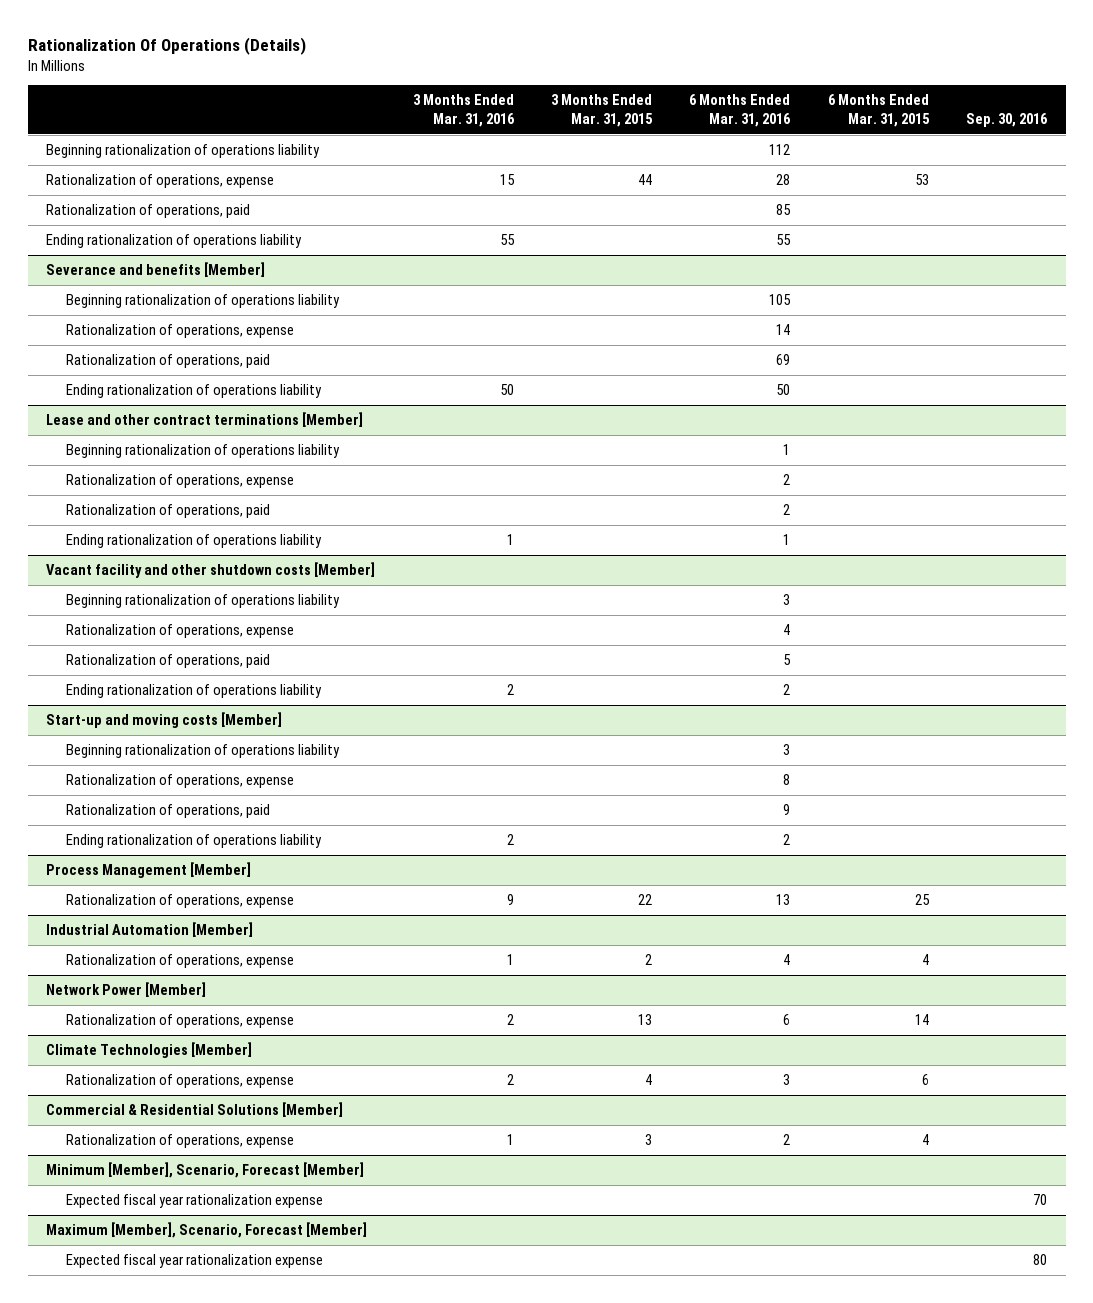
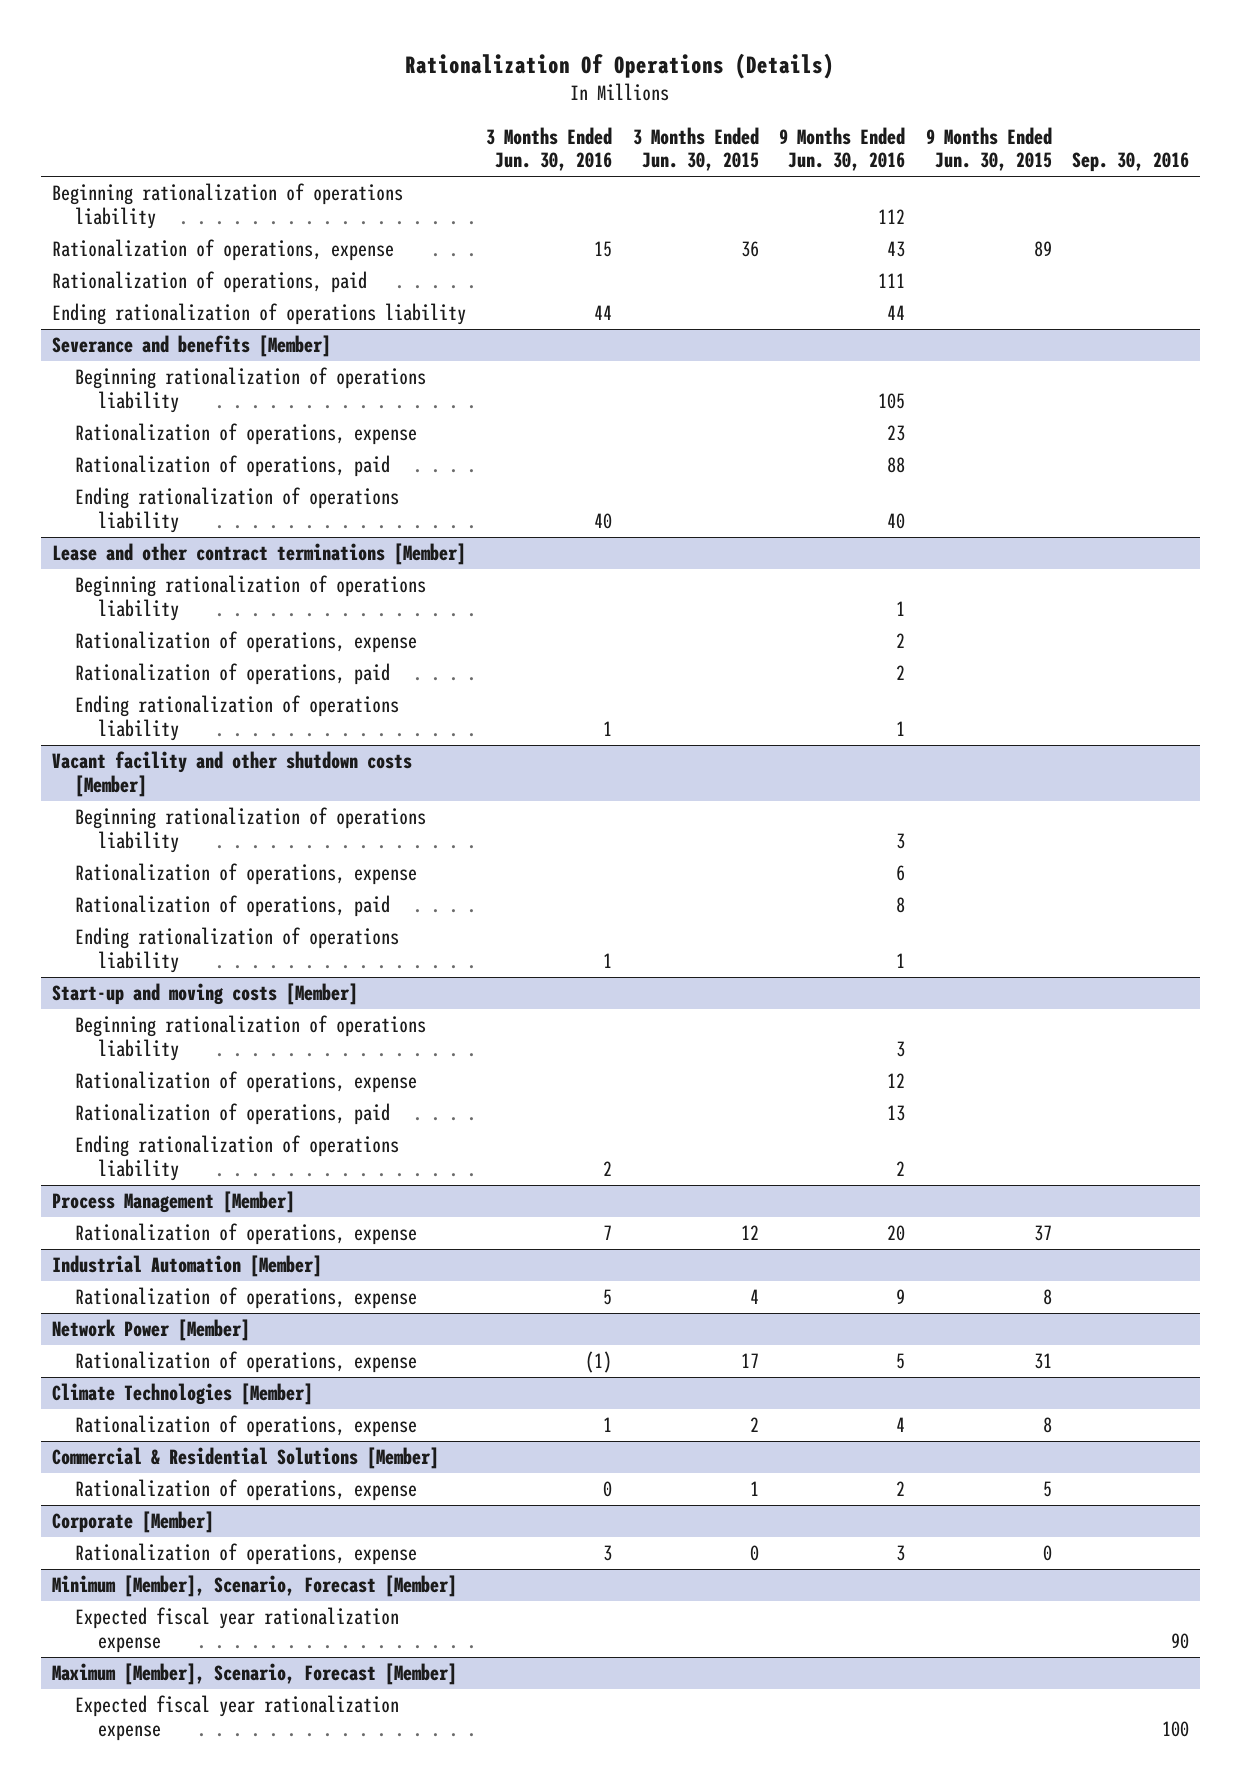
[412,94,515,128] 3 Months Ended Mar. 31, 2016 -> none
[551,94,654,128] 3 Months Ended Mar. 31, 2015 -> none
[689,94,792,128] 6 Months Ended Mar. 31, 2016 -> none
[827,94,930,128] 6 Months Ended Mar. 31, 2015 -> none
none -> [486,126,613,172] 3 Months Ended Jun. 30, 2016
none -> [632,126,759,172] 3 Months Ended Jun. 30, 2015
none -> [779,126,906,172] 9 Months Ended Jun. 30, 2016
none -> [925,126,1052,172] 9 Months Ended Jun. 30, 2015
none -> [51,1511,214,1534] Corporate [Member]
none -> [74,1543,417,1566] Rationalization of operations, expense
[1032,1194,1047,1206] 70 -> [1171,1632,1190,1649] 90
[1032,1254,1047,1266] 80 -> [1162,1720,1190,1737] 100

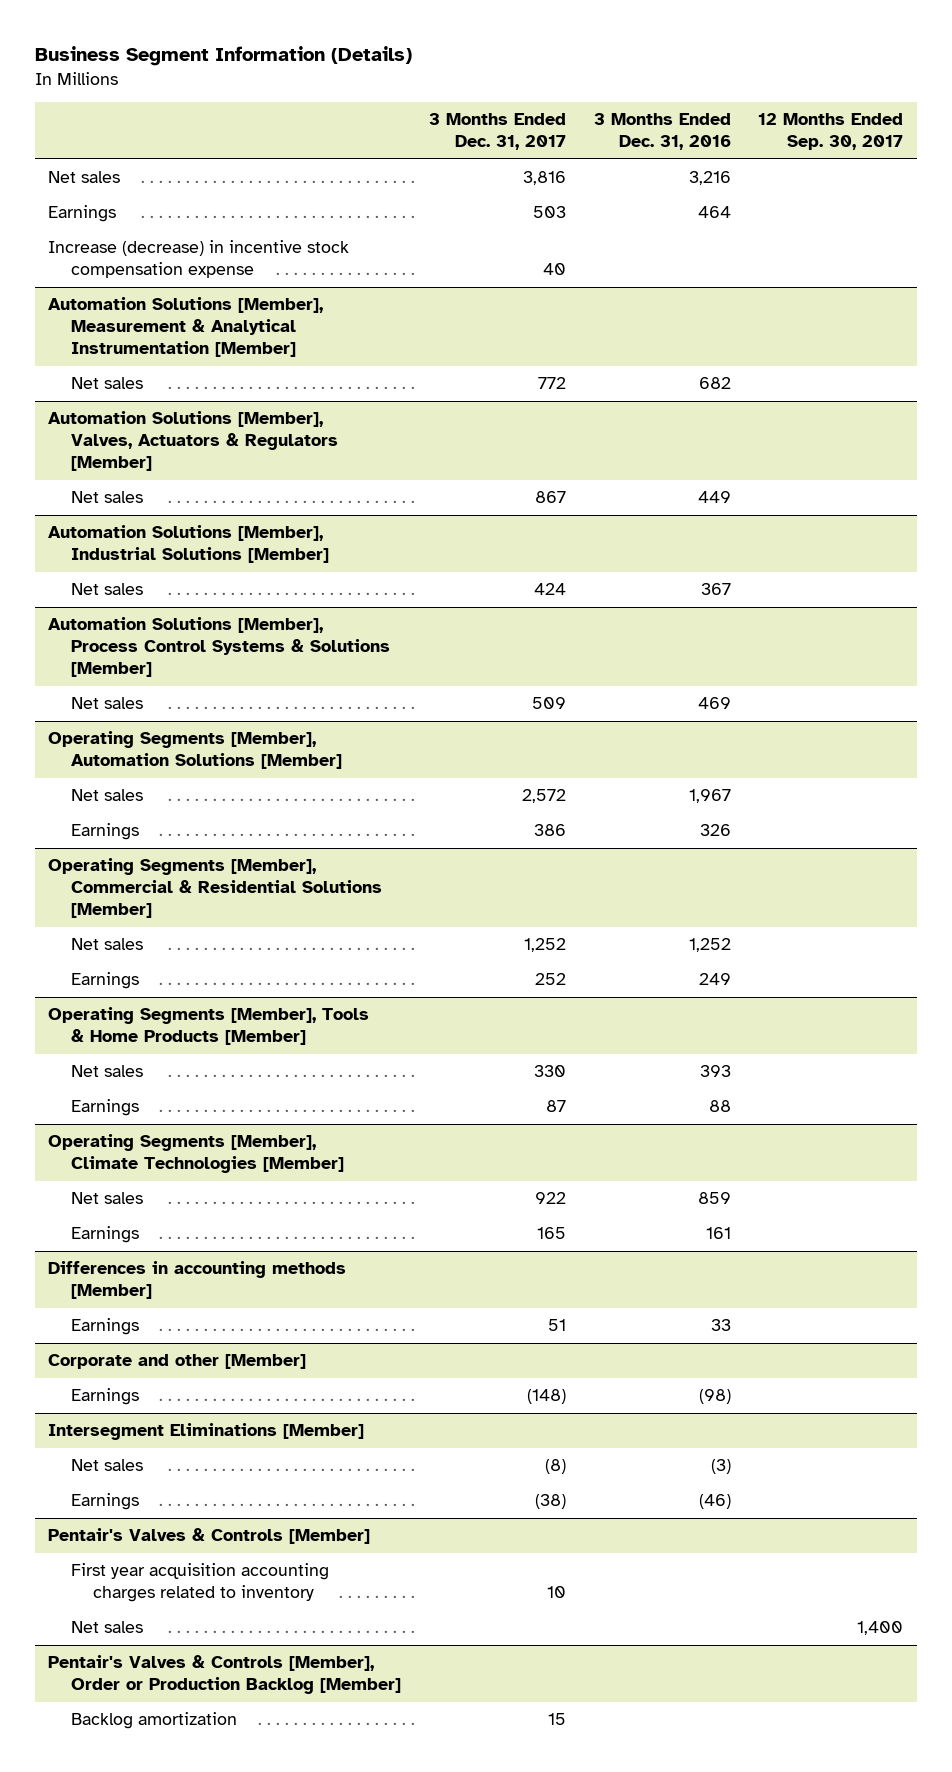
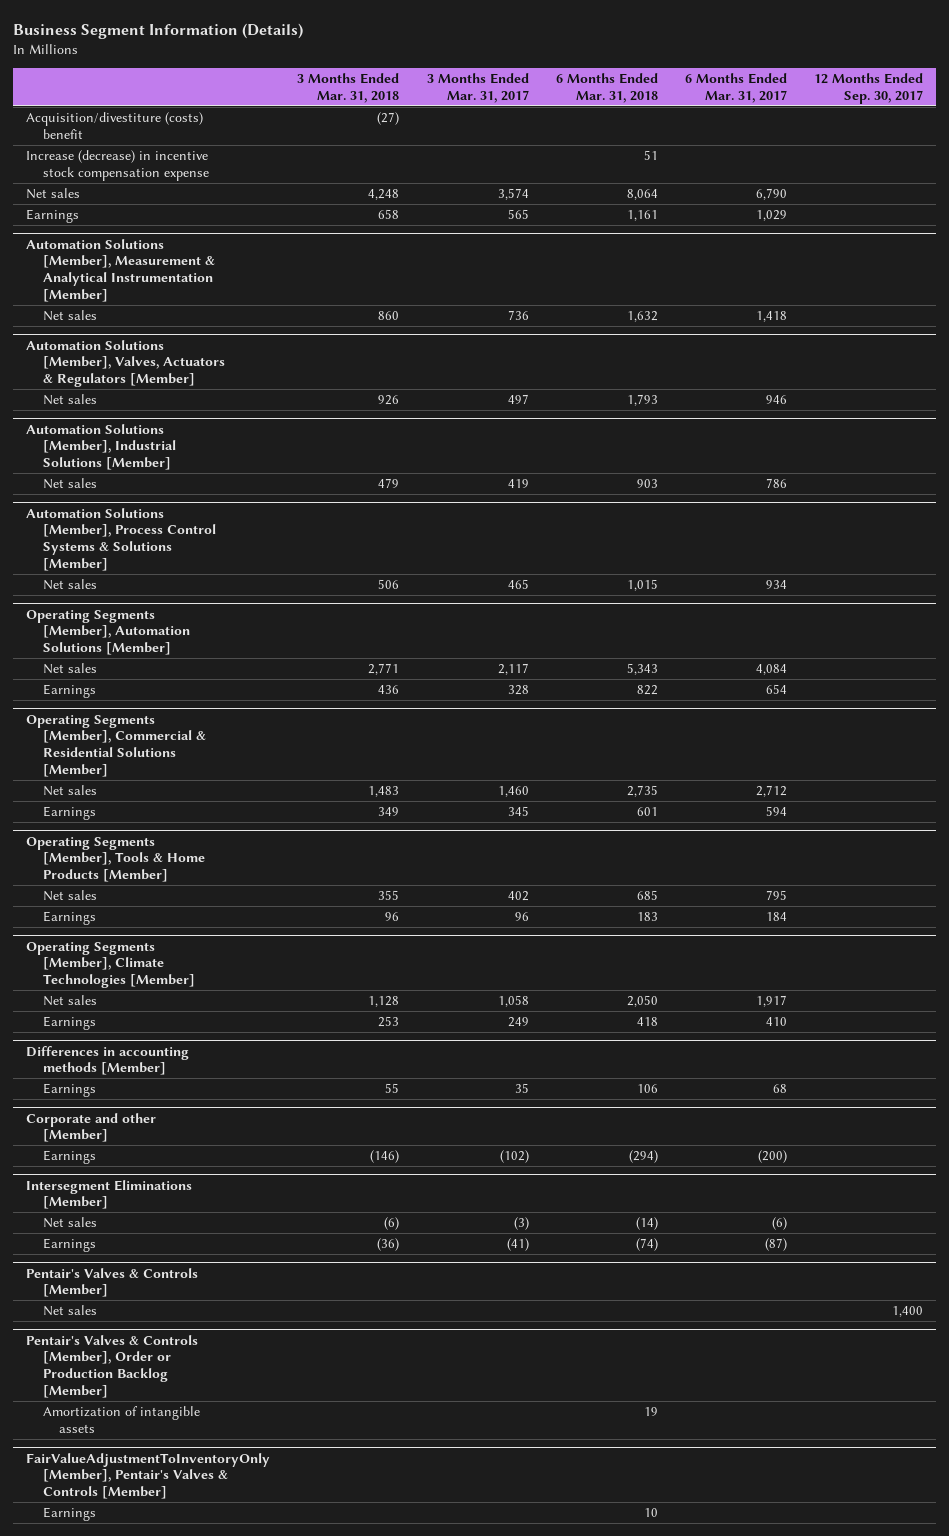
[428,113,566,151] 3 Months Ended Dec. 31, 2017 -> none
[593,113,731,151] 3 Months Ended Dec. 31, 2016 -> none
none -> [297,72,400,103] 3 Months Ended Mar. 31, 2018
none -> [426,72,529,103] 3 Months Ended Mar. 31, 2017
none -> [555,72,658,103] 6 Months Ended Mar. 31, 2018
none -> [684,72,787,103] 6 Months Ended Mar. 31, 2017
none -> [26,112,204,139] Acquisition/divestiture (costs) benefit
[48,240,350,279] Increase (decrease) in incentive stock compensation expense -> [26,150,209,181] Increase (decrease) in incentive stock compensation expense
[70,1563,329,1603] First year acquisition accounting charges related to inventory -> none
[70,1712,237,1730] Backlog amortization -> [42,1406,200,1433] Amortization of intangible assets
none -> [26,1452,271,1500] FairValueAdjustmentToInventoryOnly [Member], Pentair's Valves & Controls [Member]
none -> [42,1507,96,1522] Earnings

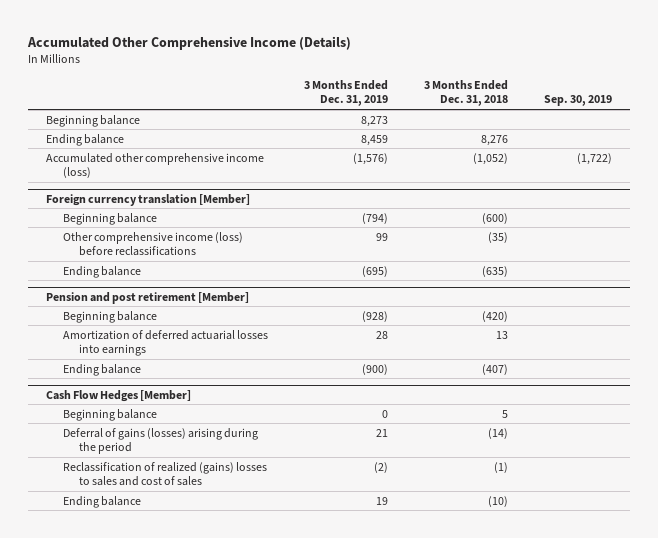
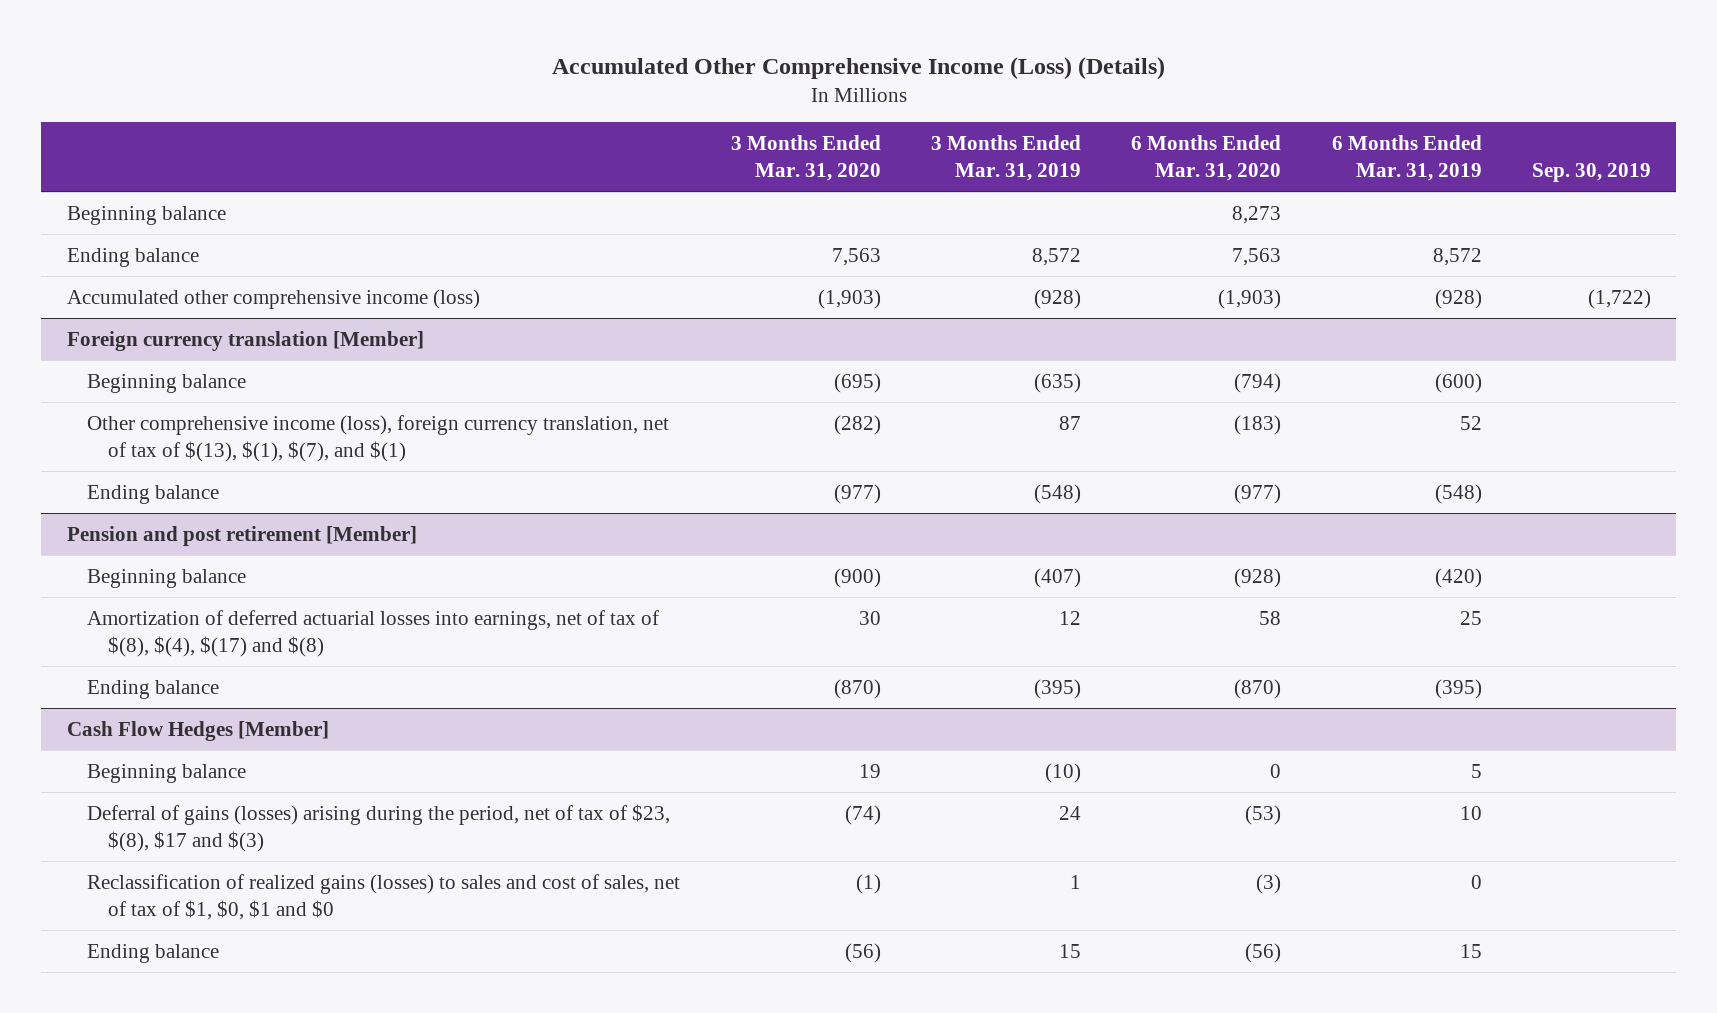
[27,35,352,50] Accumulated Other Comprehensive Income (Details) -> [551,56,1165,80] Accumulated Other Comprehensive Income (Loss) (Details)
[303,80,388,107] 3 Months Ended Dec. 31, 2019 -> none
[424,80,509,107] 3 Months Ended Dec. 31, 2018 -> none
none -> [730,135,881,182] 3 Months Ended Mar. 31, 2020
none -> [930,135,1081,182] 3 Months Ended Mar. 31, 2019
none -> [1131,135,1282,182] 6 Months Ended Mar. 31, 2020
none -> [1331,135,1482,182] 6 Months Ended Mar. 31, 2019
[62,231,243,256] Other comprehensive income (loss) before reclassifications -> [87,414,670,462] Other comprehensive income (loss), foreign currency translation, net of tax of $(13), $(1), $(7), and $(1)
[62,329,268,356] Amortization of deferred actuarial losses into earnings -> [87,609,660,657] Amortization of deferred actuarial losses into earnings, net of tax of $(8), $(4), $(17) and $(8)
[62,427,258,454] Deferral of gains (losses) arising during the period -> [87,803,671,852] Deferral of gains (losses) arising during the period, net of tax of $23, $(8), $17 and $(3)
[62,461,267,486] Reclassification of realized (gains) losses to sales and cost of sales -> [87,873,681,920] Reclassification of realized gains (losses) to sales and cost of sales, net of tax of $1, $0, $1 and $0

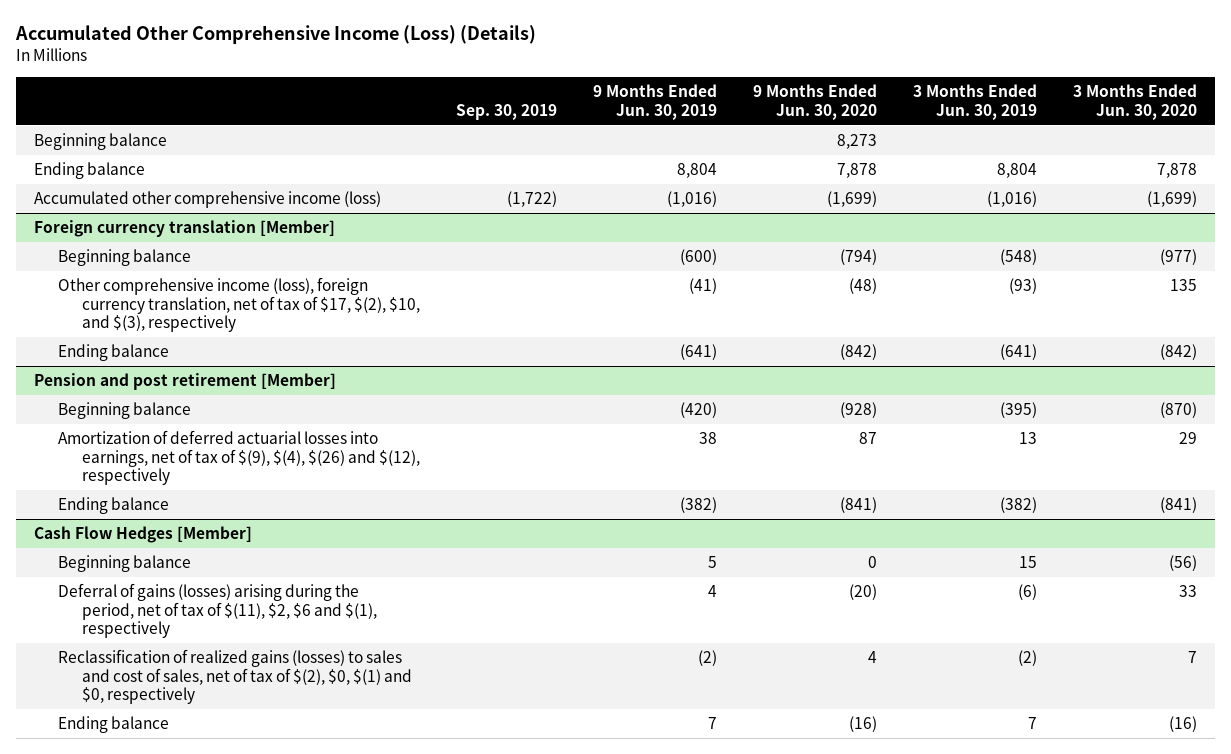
[730,135,881,182] 3 Months Ended Mar. 31, 2020 -> none
[930,135,1081,182] 3 Months Ended Mar. 31, 2019 -> none
[1131,135,1282,182] 6 Months Ended Mar. 31, 2020 -> none
[1331,135,1482,182] 6 Months Ended Mar. 31, 2019 -> none
none -> [592,84,717,120] 9 Months Ended Jun. 30, 2019
none -> [752,84,877,120] 9 Months Ended Jun. 30, 2020
none -> [913,84,1038,120] 3 Months Ended Jun. 30, 2019
none -> [1073,84,1198,120] 3 Months Ended Jun. 30, 2020
[87,414,670,462] Other comprehensive income (loss), foreign currency translation, net of tax of $(13), $(1), $(7), and $(1) -> [57,277,420,333] Other comprehensive income (loss), foreign currency translation, net of tax of $17, $(2), $10, and $(3), respectively
[87,609,660,657] Amortization of deferred actuarial losses into earnings, net of tax of $(8), $(4), $(17) and $(8) -> [57,430,420,486] Amortization of deferred actuarial losses into earnings, net of tax of $(9), $(4), $(26) and $(12), respectively
[87,803,671,852] Deferral of gains (losses) arising during the period, net of tax of $23, $(8), $17 and $(3) -> [57,583,377,639] Deferral of gains (losses) arising during the period, net of tax of $(11), $2, $6 and $(1), respectively
[87,873,681,920] Reclassification of realized gains (losses) to sales and cost of sales, net of tax of $1, $0, $1 and $0 -> [57,649,412,705] Reclassification of realized gains (losses) to sales and cost of sales, net of tax of $(2), $0, $(1) and $0, respectively

